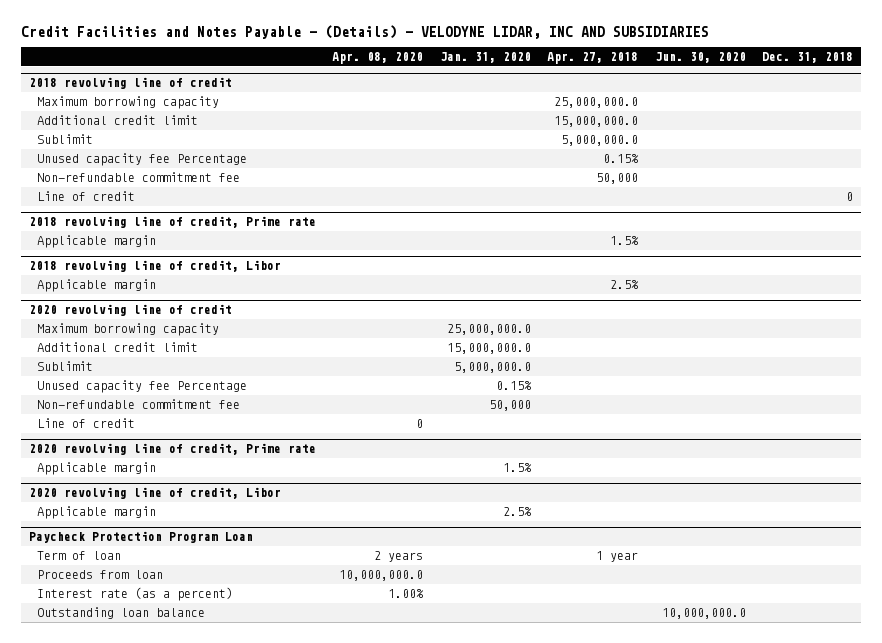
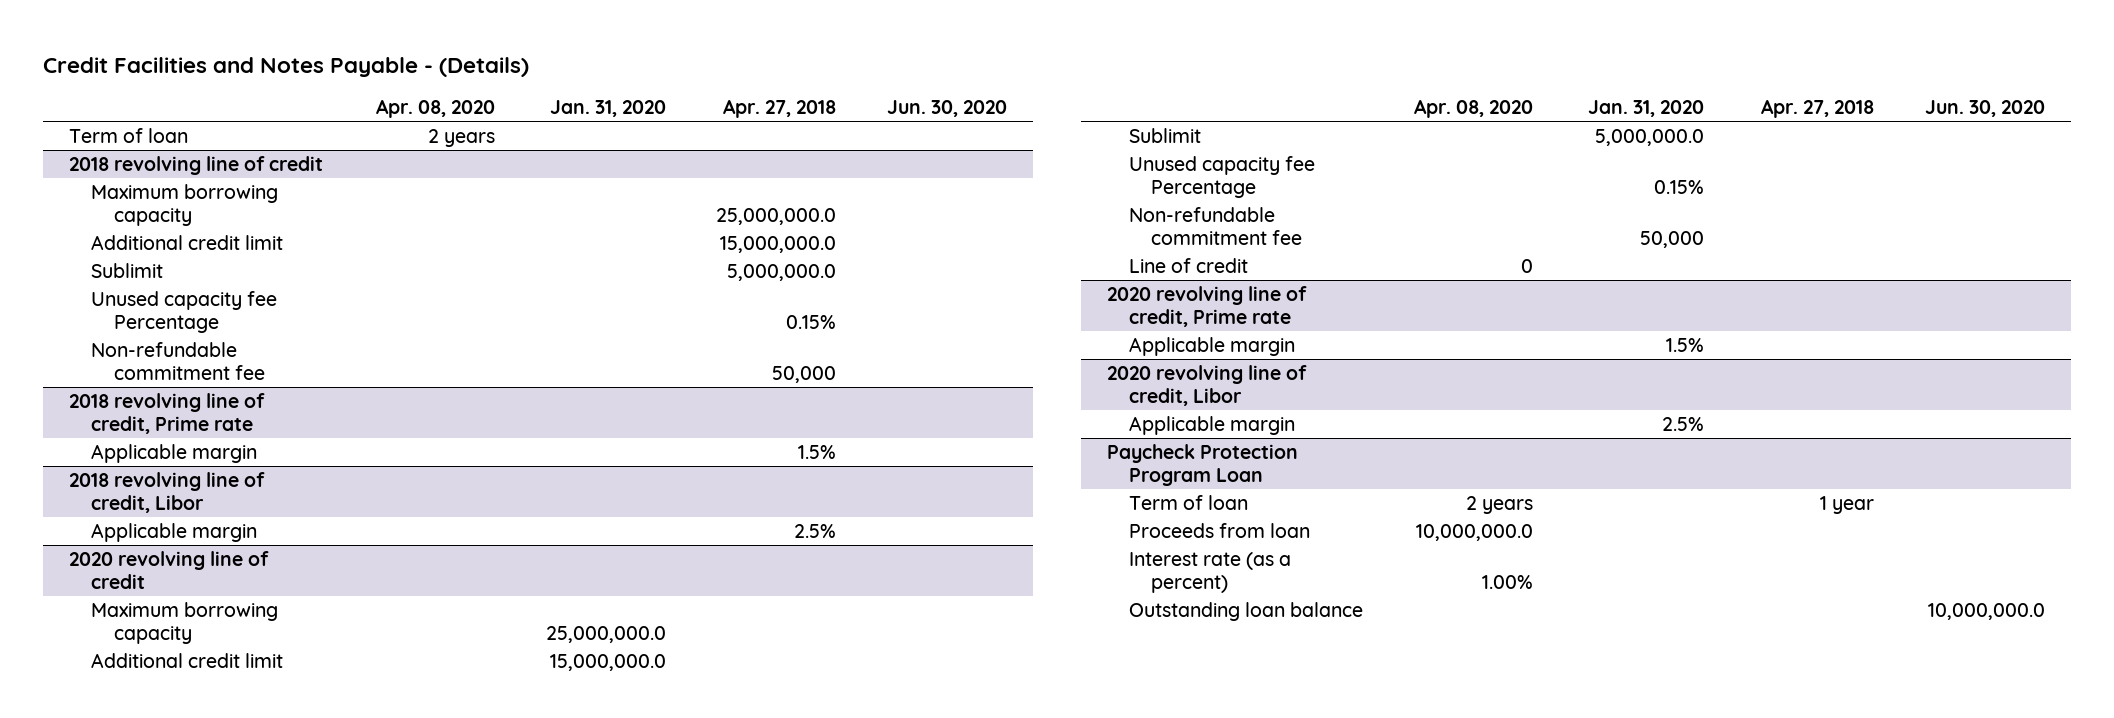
[20,24,709,39] Credit Facilities and Notes Payable - (Details) - VELODYNE LIDAR, INC AND SUBSIDIARIES -> [43,57,530,78] Credit Facilities and Notes Payable - (Details)
[762,51,854,63] Dec. 31, 2018 -> none
none -> [68,128,188,144] Term of loan
[37,191,136,202] Line of credit -> none

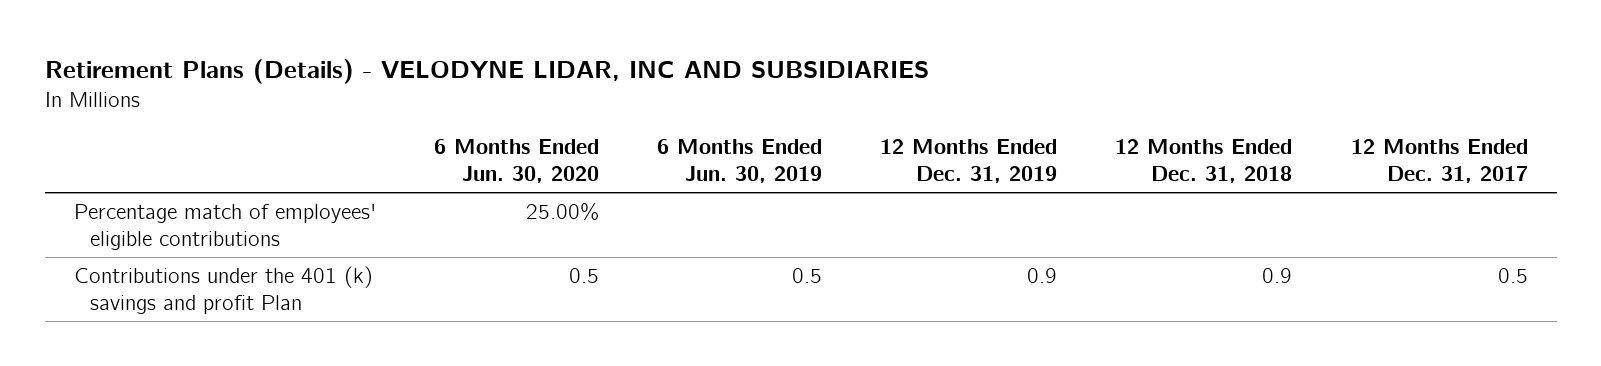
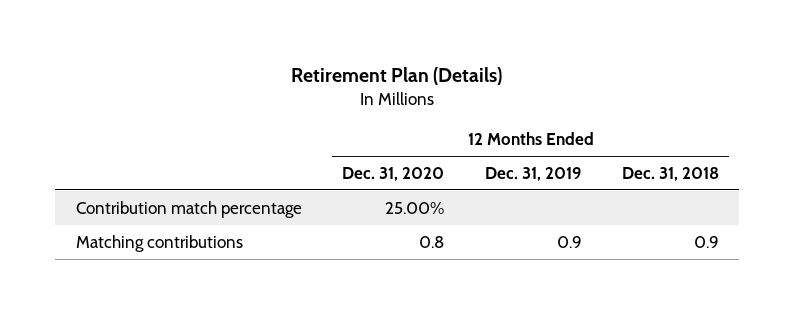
[44,58,929,84] Retirement Plans (Details) - VELODYNE LIDAR, INC AND SUBSIDIARIES -> [291,67,503,86] Retirement Plan (Details)
[433,138,599,183] 6 Months Ended Jun. 30, 2020 -> none
[657,138,823,183] 6 Months Ended Jun. 30, 2019 -> none
[1350,138,1528,183] 12 Months Ended Dec. 31, 2017 -> none
none -> [342,166,445,181] Dec. 31, 2020
[73,203,376,251] Percentage match of employees' eligible contributions -> [75,200,302,218] Contribution match percentage
[73,265,373,315] Contributions under the 401 (k) savings and profit Plan -> [75,234,243,252] Matching contributions

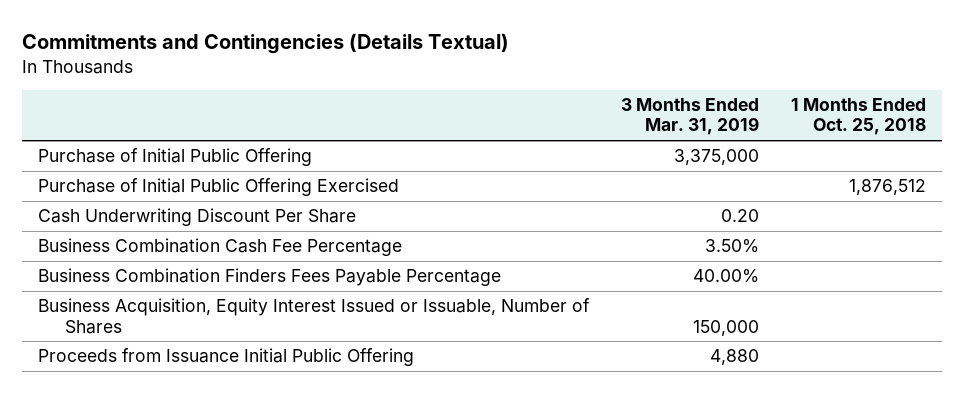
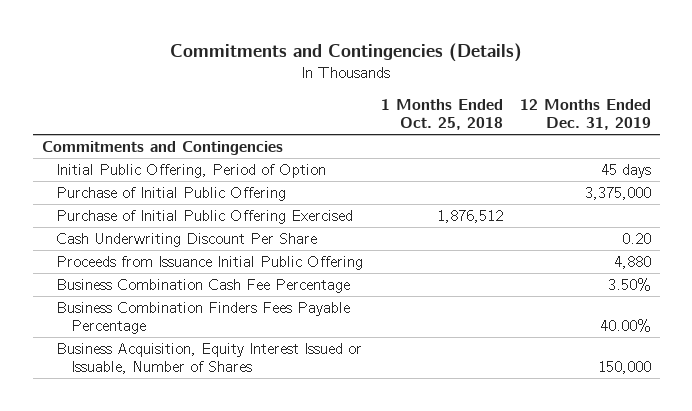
[22,33,510,55] Commitments and Contingencies (Details Textual) -> [170,42,523,62] Commitments and Contingencies (Details)
[621,98,760,136] 3 Months Ended Mar. 31, 2019 -> none
none -> [519,98,651,131] 12 Months Ended Dec. 31, 2019
none -> [41,140,283,155] Commitments and Contingencies
none -> [56,163,327,178] Initial Public Offering, Period of Option
[38,348,415,367] Proceeds from Issuance Initial Public Offering -> [56,255,364,270] Proceeds from Issuance Initial Public Offering

